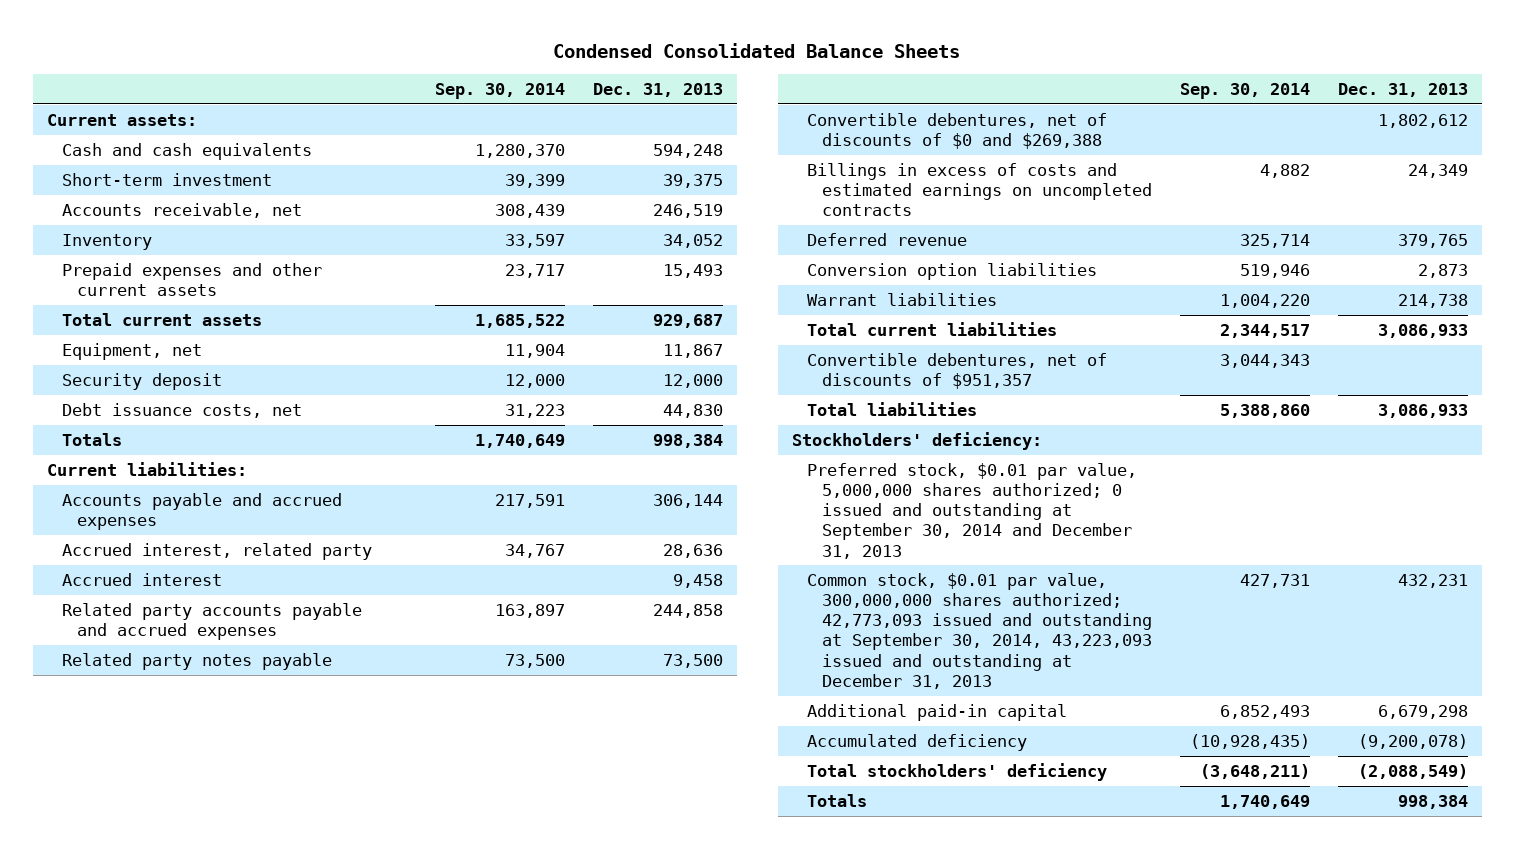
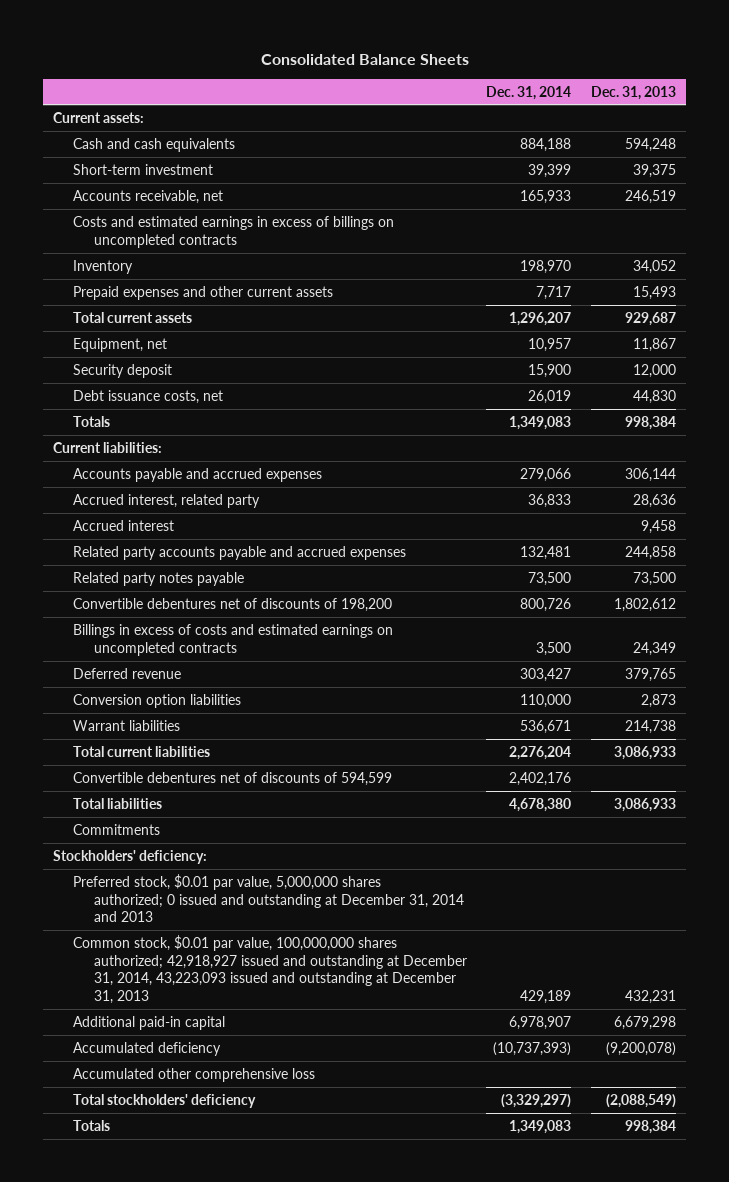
[553,43,961,59] Condensed Consolidated Balance Sheets -> [260,53,469,65] Consolidated Balance Sheets
[435,83,566,100] Sep. 30, 2014 -> none
none -> [486,85,572,100] Dec. 31, 2014
none -> [73,215,395,248] Costs and estimated earnings in excess of billings on uncompleted contracts
[806,112,1107,149] Convertible debentures, net of discounts of $0 and $269,388 -> [73,597,393,612] Convertible debentures net of discounts of 198,200
[806,352,1107,389] Convertible debentures, net of discounts of $951,357 -> [73,771,393,786] Convertible debentures net of discounts of 594,599
none -> [73,823,161,835] Commitments
[806,462,1137,559] Preferred stock, $0.01 par value, 5,000,000 shares authorized; 0 issued and outstanding at September 30, 2014 and December 31, 2013 -> [73,873,464,923] Preferred stock, $0.01 par value, 5,000,000 shares authorized; 0 issued and outstanding at December 31, 2014 and 2013
[806,572,1153,689] Common stock, $0.01 par value, 300,000,000 shares authorized; 42,773,093 issued and outstanding at September 30, 2014, 43,223,093 issued and outstanding at December 31, 2013 -> [73,934,467,1005] Common stock, $0.01 par value, 100,000,000 shares authorized; 42,918,927 issued and outstanding at December 31, 2014, 43,223,093 issued and outstanding at December 31, 2013
none -> [73,1067,316,1082] Accumulated other comprehensive loss

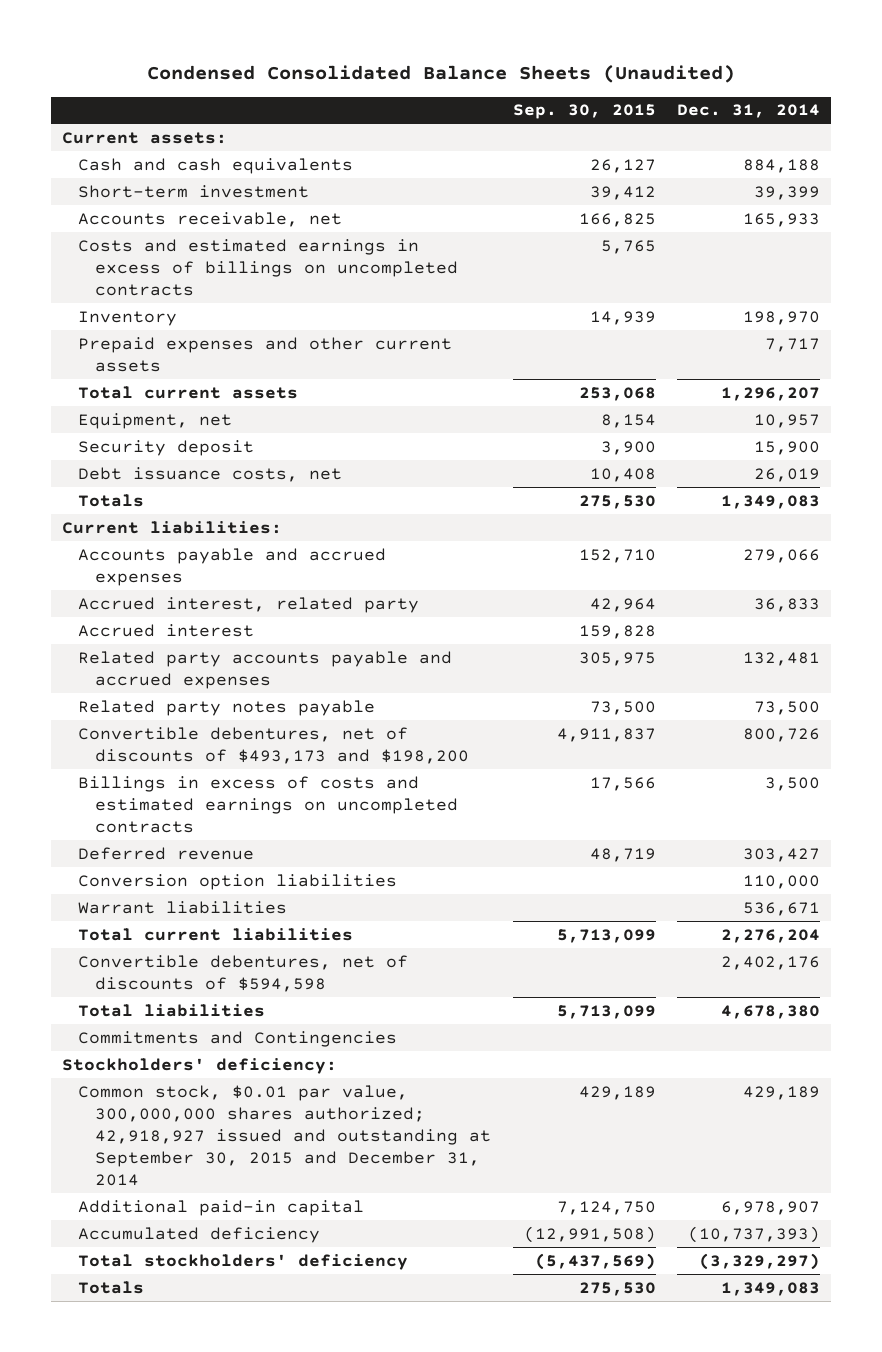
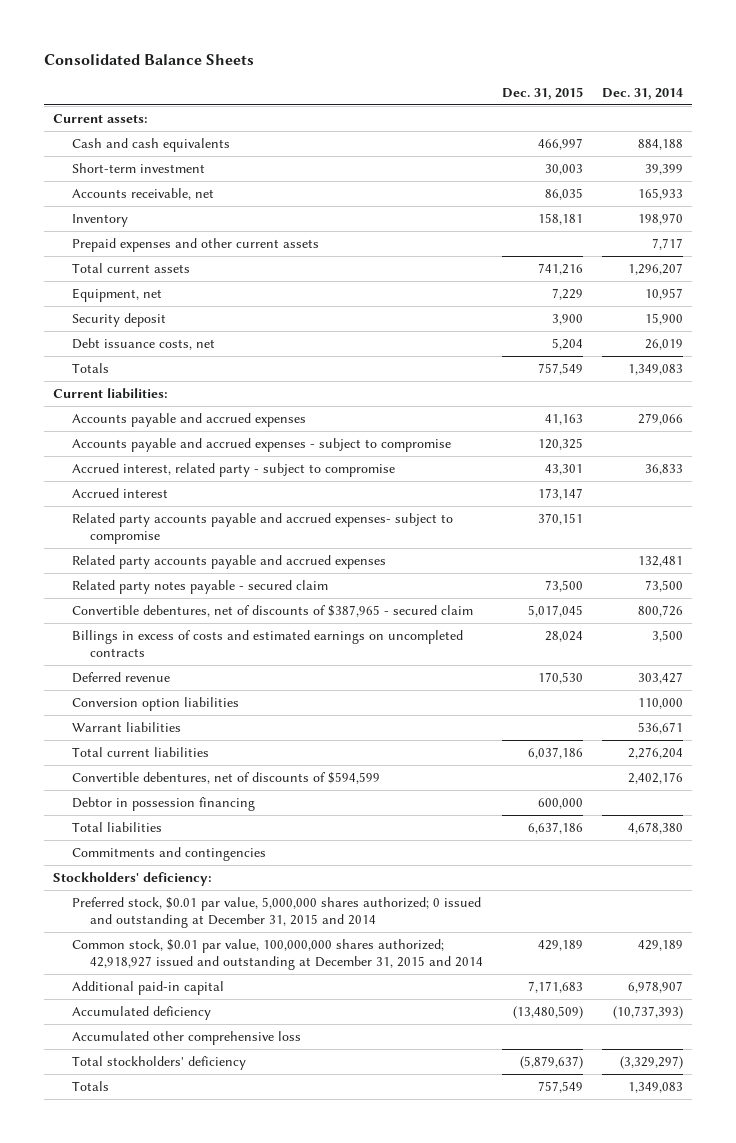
[146,64,735,83] Condensed Consolidated Balance Sheets (Unaudited) -> [43,54,254,66] Consolidated Balance Sheets
[512,104,656,120] Sep. 30, 2015 -> none
none -> [502,86,584,100] Dec. 31, 2015
[78,238,459,296] Costs and estimated earnings in excess of billings on uncompleted contracts -> none
none -> [71,438,451,453] Accounts payable and accrued expenses - subject to compromise
[78,596,420,613] Accrued interest, related party -> [71,463,395,478] Accrued interest, related party - subject to compromise
none -> [71,513,453,544] Related party accounts payable and accrued expenses- subject to compromise
[78,699,376,716] Related party notes payable -> [71,580,328,595] Related party notes payable - secured claim
[78,726,470,764] Convertible debentures, net of discounts of $493,173 and $198,200 -> [71,605,473,618] Convertible debentures, net of discounts of $387,965 - secured claim
[78,954,409,992] Convertible debentures, net of discounts of $594,598 -> [71,772,380,785] Convertible debentures, net of discounts of $594,599
none -> [71,797,255,812] Debtor in possession financing
[78,1030,398,1047] Commitments and Contingencies -> [71,847,266,862] Commitments and contingencies
none -> [71,897,481,928] Preferred stock, $0.01 par value, 5,000,000 shares authorized; 0 issued and outstanding at December 31, 2015 and 2014
[78,1084,492,1186] Common stock, $0.01 par value, 300,000,000 shares authorized; 42,918,927 issued and outstanding at September 30, 2015 and December 31, 2014 -> [71,939,484,970] Common stock, $0.01 par value, 100,000,000 shares authorized; 42,918,927 issued and outstanding at December 31, 2015 and 2014
none -> [71,1031,301,1046] Accumulated other comprehensive loss

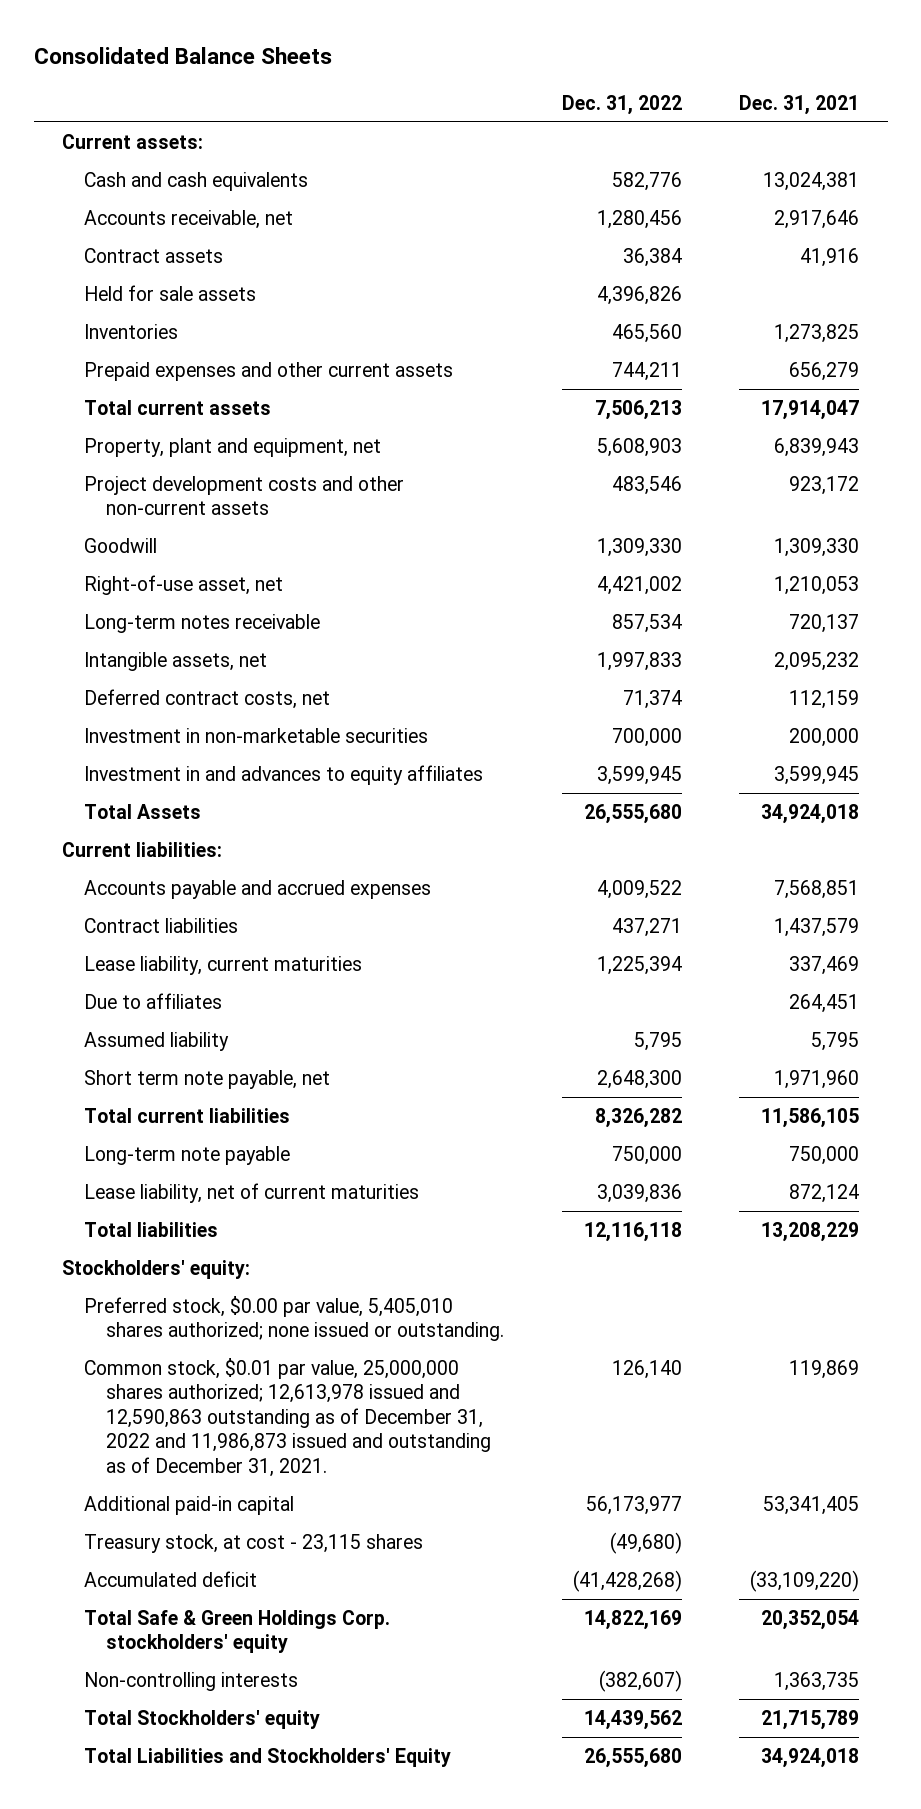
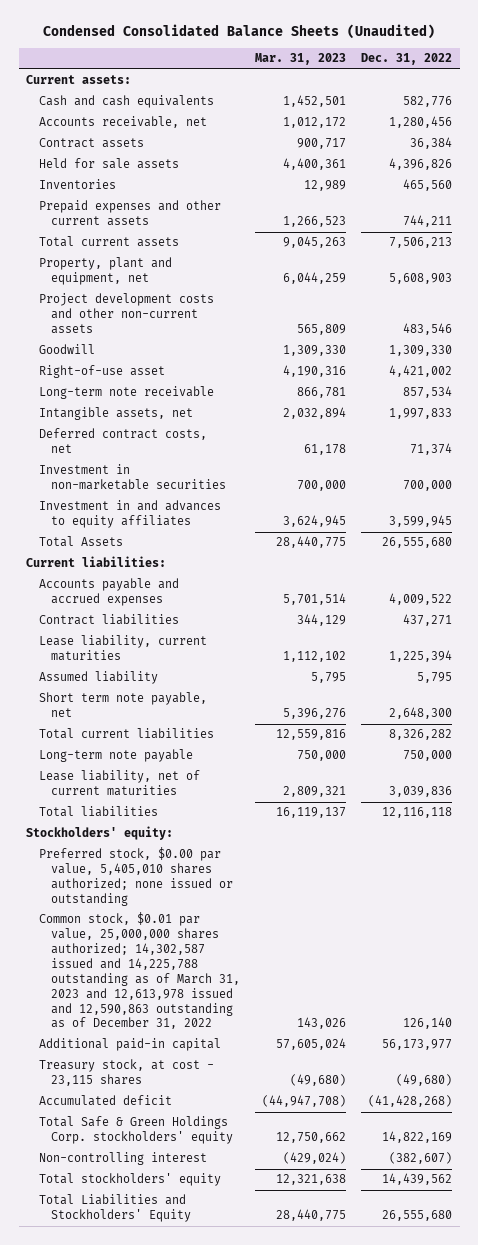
[33,47,332,65] Consolidated Balance Sheets -> [43,24,436,40] Condensed Consolidated Balance Sheets (Unaudited)
[738,94,859,115] Dec. 31, 2021 -> none
none -> [255,53,347,66] Mar. 31, 2023
[84,574,284,595] Right-of-use asset, net -> [38,365,165,379] Right-of-use asset
[84,613,321,633] Long-term notes receivable -> [38,386,214,400] Long-term note receivable
[84,992,223,1009] Due to affiliates -> none
[84,1295,505,1342] Preferred stock, $0.00 par value, 5,405,010 shares authorized; none issued or outstanding. -> [38,847,234,907] Preferred stock, $0.00 par value, 5,405,010 shares authorized; none issued or outstanding
[84,1357,492,1478] Common stock, $0.01 par value, 25,000,000 shares authorized; 12,613,978 issued and 12,590,863 outstanding as of December 31, 2022 and 11,986,873 issued and outstanding as of December 31, 2021. -> [38,912,241,1030] Common stock, $0.01 par value, 25,000,000 shares authorized; 14,302,587 issued and 14,225,788 outstanding as of March 31, 2023 and 12,613,978 issued and 12,590,863 outstanding as of December 31, 2022
[84,1671,299,1691] Non-controlling interests -> [38,1152,207,1166] Non-controlling interest
[84,1709,321,1729] Total Stockholders' equity -> [38,1173,221,1187] Total stockholders' equity

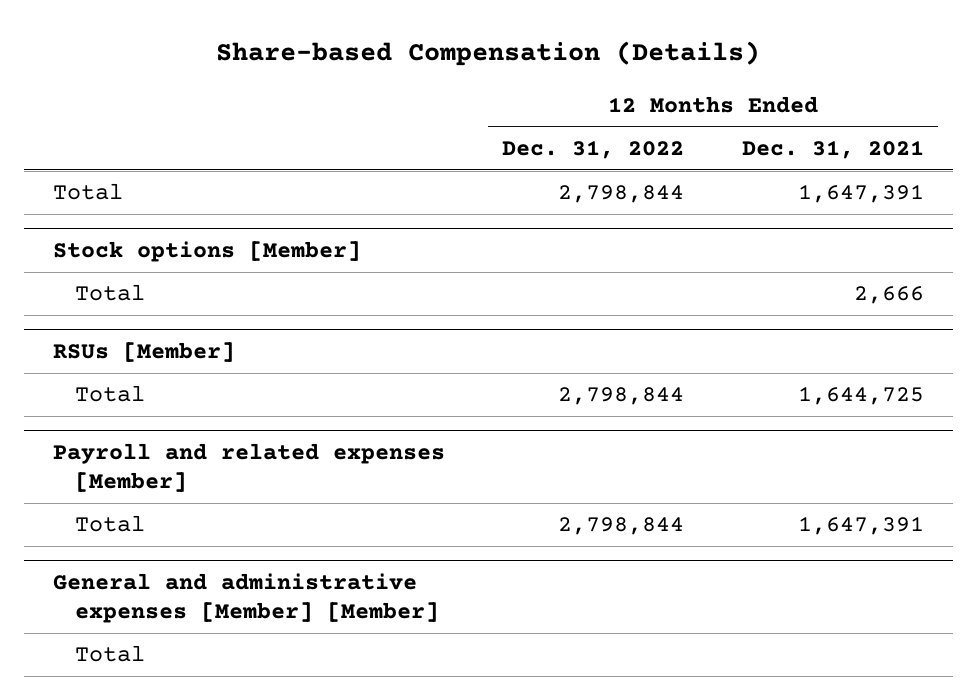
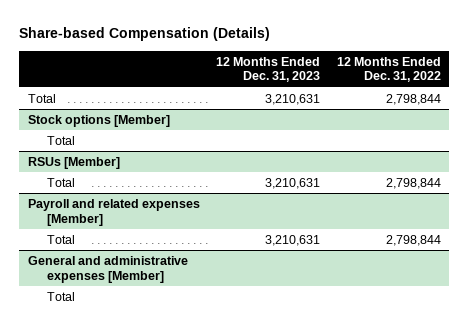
[741,140,924,160] Dec. 31, 2021 -> none
none -> [216,56,321,83] 12 Months Ended Dec. 31, 2023
[52,572,440,624] General and administrative expenses [Member] [Member] -> [27,255,188,283] General and administrative expenses [Member]

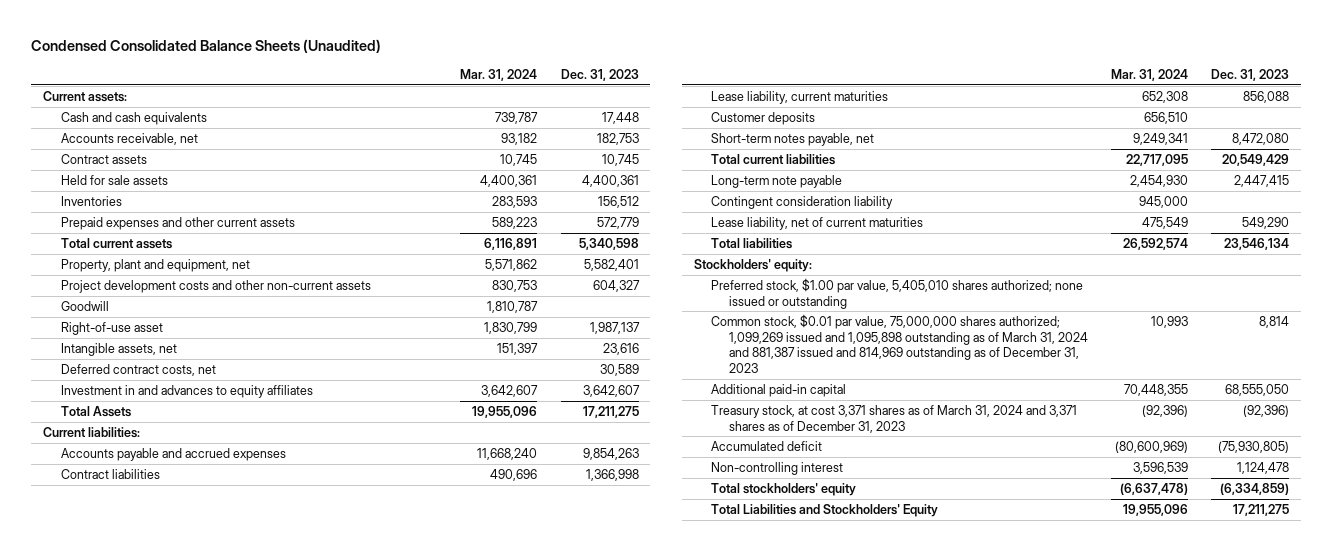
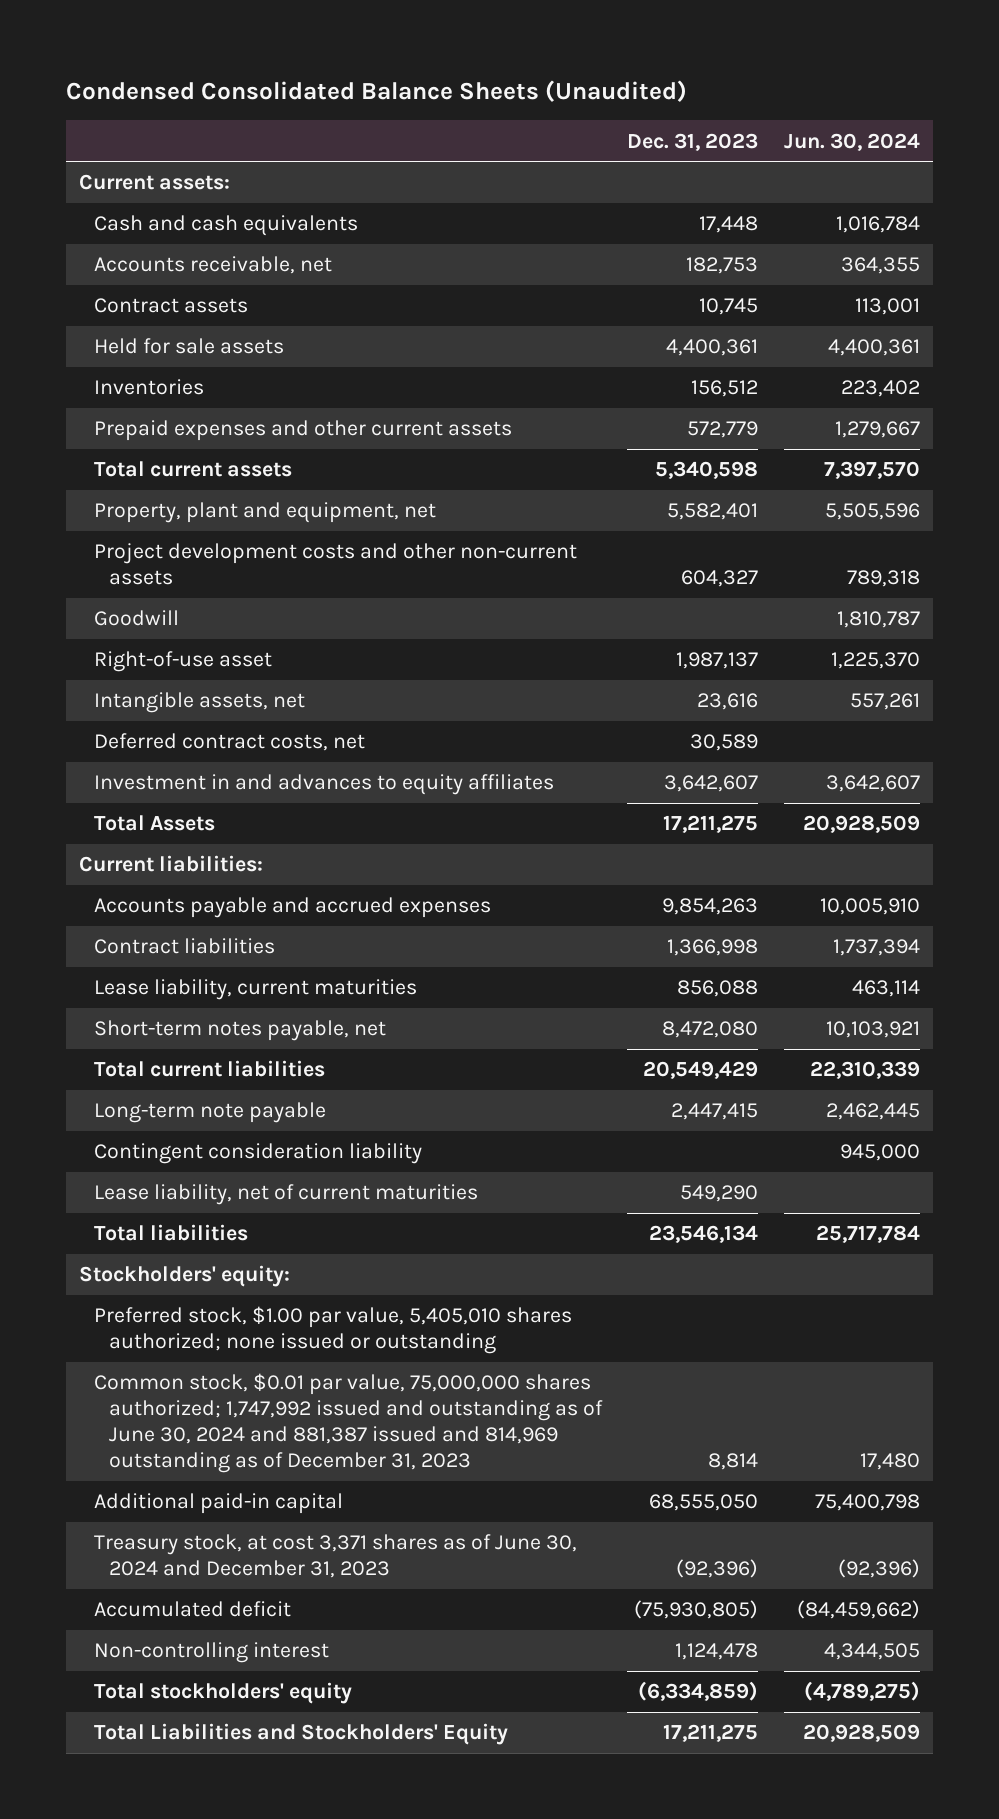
[460,68,538,81] Mar. 31, 2024 -> none
none -> [784,132,921,151] Jun. 30, 2024
[711,112,816,126] Customer deposits -> none
[711,314,1088,374] Common stock, $0.01 par value, 75,000,000 shares authorized; 1,099,269 issued and 1,095,898 outstanding as of March 31, 2024 and 881,387 issued and 814,969 outstanding as of December 31, 2023 -> [93,1373,603,1474] Common stock, $0.01 par value, 75,000,000 shares authorized; 1,747,992 issued and outstanding as of June 30, 2024 and 881,387 issued and 814,969 outstanding as of December 31, 2023
[711,405,1078,433] Treasury stock, at cost 3,371 shares as of March 31, 2024 and 3,371 shares as of December 31, 2023 -> [93,1534,577,1579] Treasury stock, at cost 3,371 shares as of June 30, 2024 and December 31, 2023

